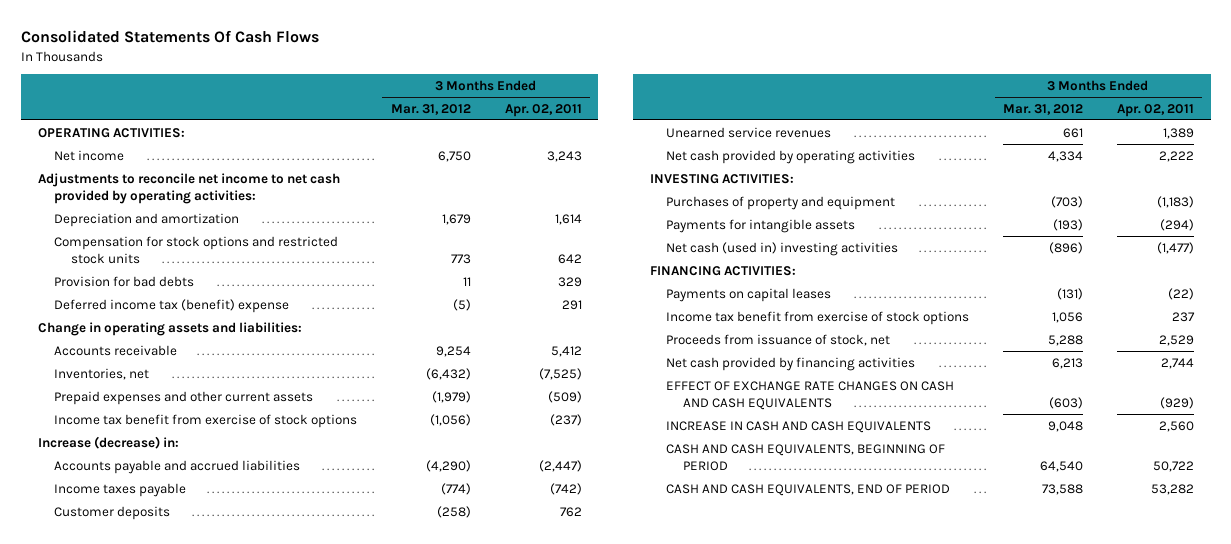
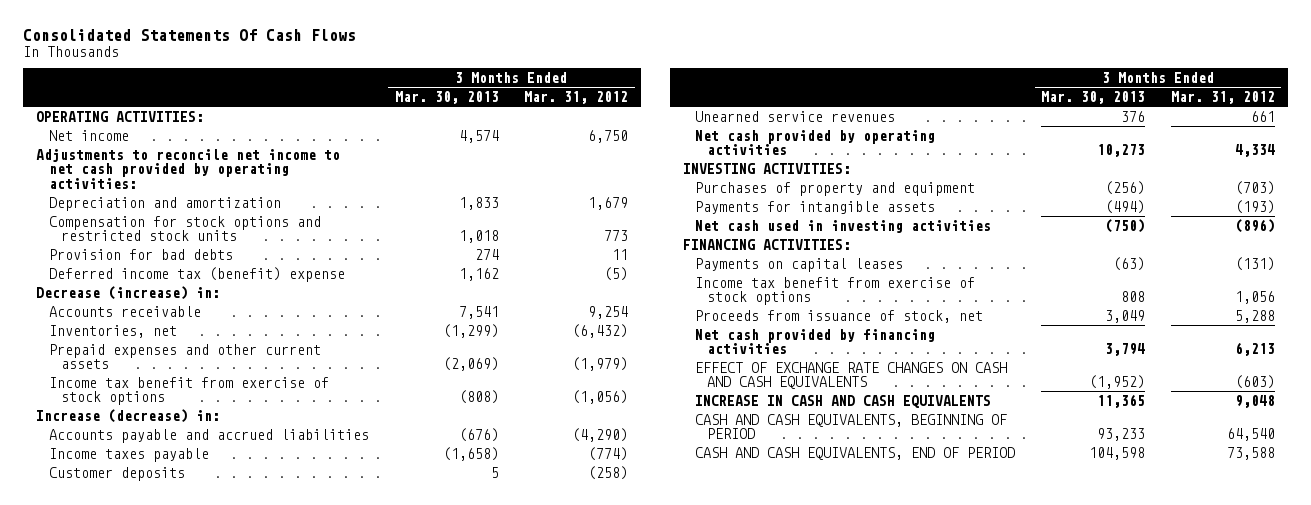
[504,103,582,117] Apr. 02, 2011 -> none
none -> [394,90,499,104] Mar. 30, 2013
[37,321,302,336] Change in operating assets and liabilities: -> none
none -> [36,285,221,300] Decrease (increase) in:
[666,241,899,256] Net cash (used in) investing activities -> [695,219,992,233] Net cash used in investing activities

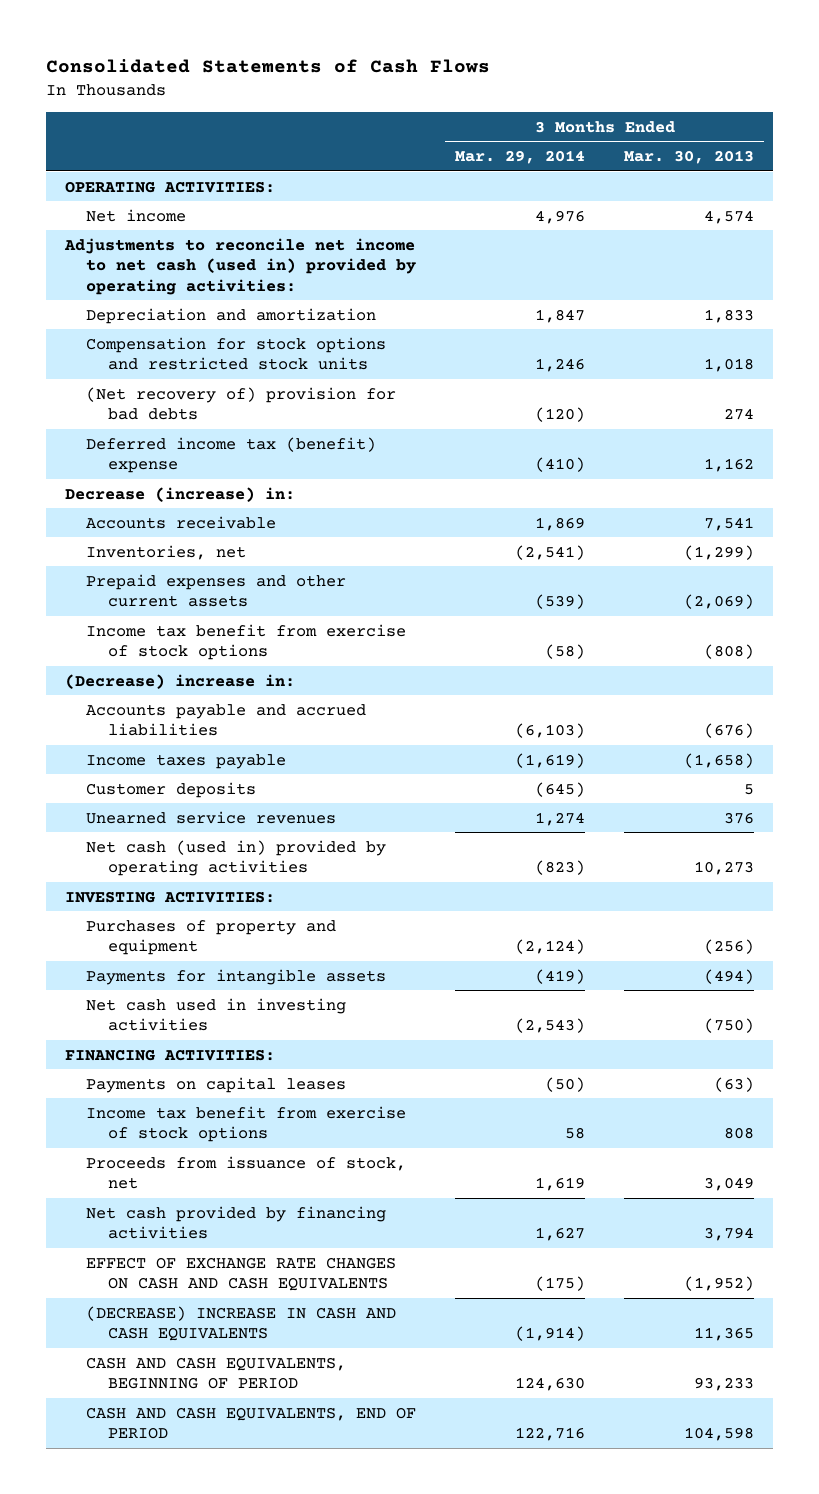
[23,29,357,42] Consolidated Statements Of Cash Flows -> [45,59,490,74] Consolidated Statements of Cash Flows
[524,90,629,104] Mar. 31, 2012 -> none
none -> [455,150,586,165] Mar. 29, 2014
[36,148,341,189] Adjustments to reconcile net income to net cash provided by operating activities: -> [64,237,417,295] Adjustments to reconcile net income to net cash (used in) provided by operating activities:
[48,248,233,260] Provision for bad debts -> [86,386,397,421] (Net recovery of) provision for bad debts
[36,408,221,423] Increase (decrease) in: -> [65,673,296,689] (Decrease) increase in:
[695,129,936,156] Net cash provided by operating activities -> [86,839,387,877] Net cash (used in) provided by operating activities
[695,394,992,408] INCREASE IN CASH AND CASH EQUIVALENTS -> [86,1305,397,1342] (DECREASE) INCREASE IN CASH AND CASH EQUIVALENTS

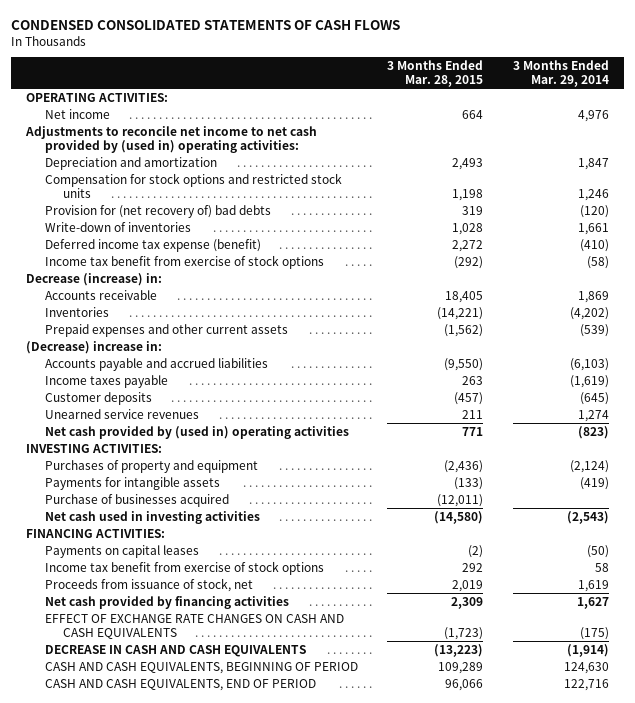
[45,59,490,74] Consolidated Statements of Cash Flows -> [11,19,401,30] CONDENSED CONSOLIDATED STATEMENTS OF CASH FLOWS
[623,150,754,165] Mar. 30, 2013 -> none
none -> [387,60,484,87] 3 Months Ended Mar. 28, 2015
[64,237,417,295] Adjustments to reconcile net income to net cash (used in) provided by operating activities: -> [25,125,318,153] Adjustments to reconcile net income to net cash provided by (used in) operating activities:
[86,386,397,421] (Net recovery of) provision for bad debts -> [44,204,271,218] Provision for (net recovery of) bad debts
none -> [44,221,191,232] Write-down of inventories
[86,436,377,474] Deferred income tax (benefit) expense -> [44,238,261,252] Deferred income tax expense (benefit)
[86,623,407,661] Income tax benefit from exercise of stock options -> [44,254,324,269] Income tax benefit from exercise of stock options
[86,544,247,560] Inventories, net -> [44,306,109,317] Inventories
[515,544,586,560] (2,541) -> [569,306,609,320] (4,202)
[86,839,387,877] Net cash (used in) provided by operating activities -> [44,425,349,439] Net cash provided by (used in) operating activities
none -> [44,493,229,507] Purchase of businesses acquired
[86,1305,397,1342] (DECREASE) INCREASE IN CASH AND CASH EQUIVALENTS -> [44,644,306,657] DECREASE IN CASH AND CASH EQUIVALENTS

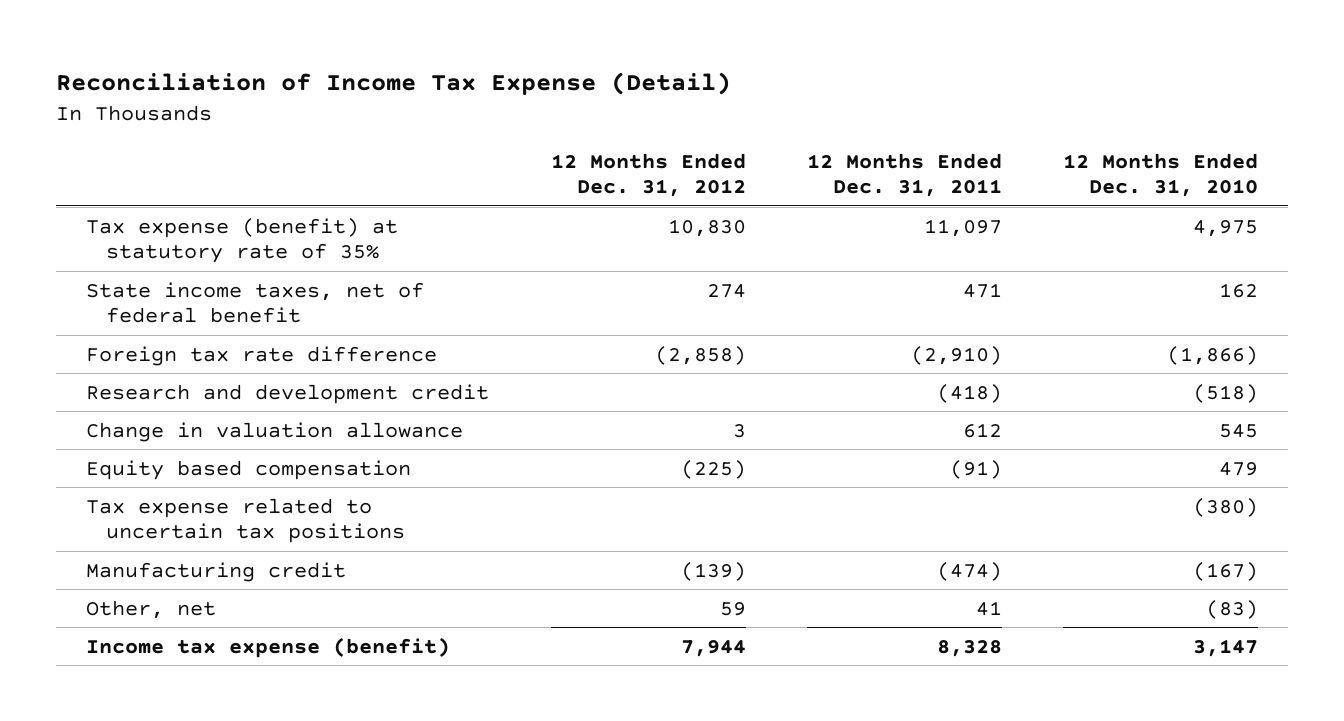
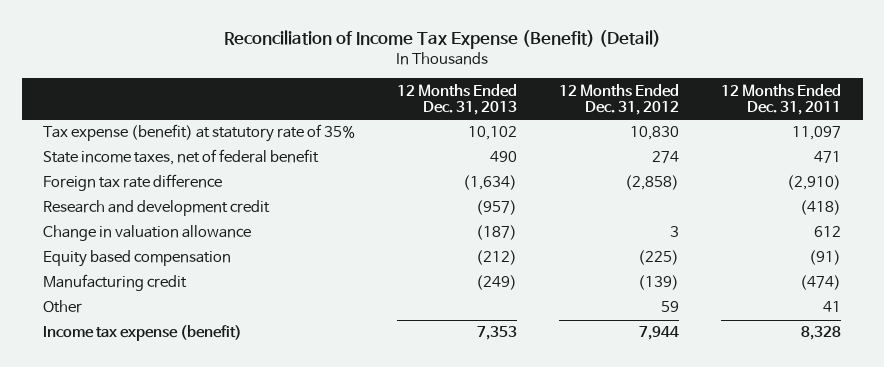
[55,72,731,96] Reconciliation of Income Tax Expense (Detail) -> [224,30,662,50] Reconciliation of Income Tax Expense (Benefit) (Detail)
[1062,152,1258,198] 12 Months Ended Dec. 31, 2010 -> none
none -> [397,83,518,116] 12 Months Ended Dec. 31, 2013
[86,497,405,544] Tax expense related to uncertain tax positions -> none
[86,599,217,619] Other, net -> [42,300,82,314] Other

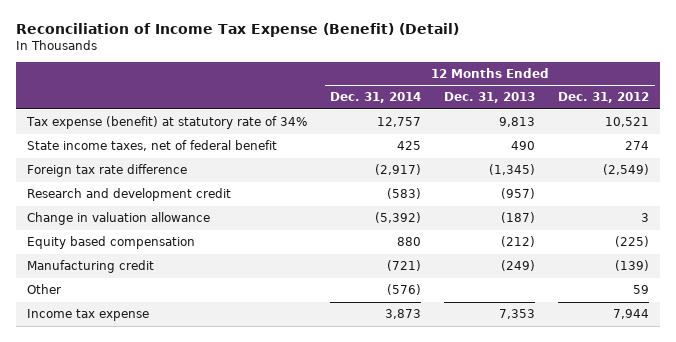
[721,83,842,116] 12 Months Ended Dec. 31, 2011 -> none
none -> [330,92,422,104] Dec. 31, 2014
[42,124,355,143] Tax expense (benefit) at statutory rate of 35% -> [26,116,308,130] Tax expense (benefit) at statutory rate of 34%
[468,126,518,141] 10,102 -> [499,117,536,128] 9,813
[630,126,680,141] 10,830 -> [604,117,649,128] 10,521
[463,175,518,191] (1,634) -> [489,164,536,176] (1,345)
[625,175,680,191] (2,858) -> [602,164,649,176] (2,549)
[42,325,242,342] Income tax expense (benefit) -> [27,309,150,322] Income tax expense

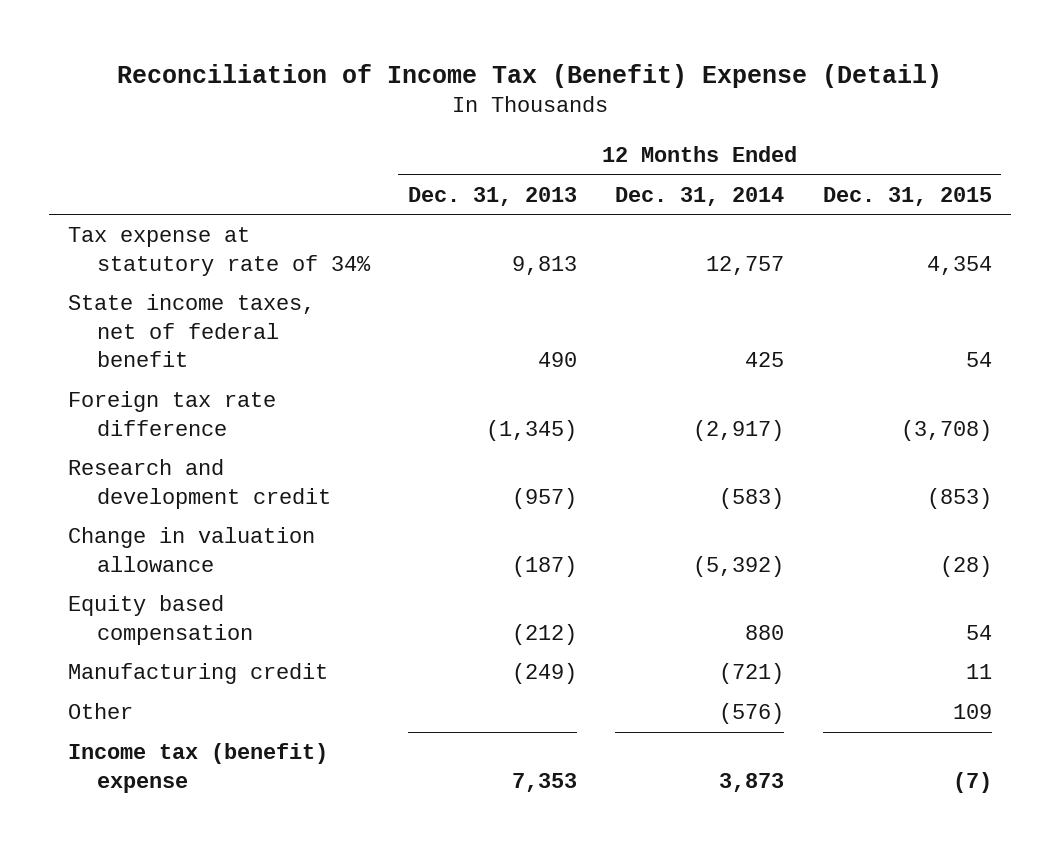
[16,23,460,38] Reconciliation of Income Tax Expense (Benefit) (Detail) -> [116,63,942,88] Reconciliation of Income Tax (Benefit) Expense (Detail)
[557,92,649,104] Dec. 31, 2012 -> none
none -> [822,186,992,206] Dec. 31, 2015
[26,116,308,130] Tax expense (benefit) at statutory rate of 34% -> [67,227,371,276] Tax expense at statutory rate of 34%
[27,309,150,322] Income tax expense -> [67,743,328,793] Income tax (benefit) expense

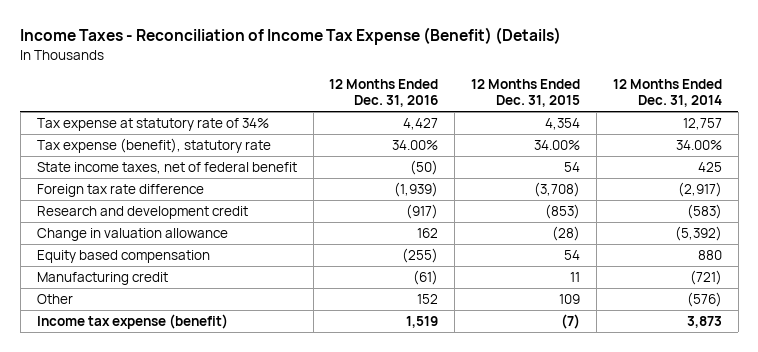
[116,63,942,88] Reconciliation of Income Tax (Benefit) Expense (Detail) -> [20,27,562,46] Income Taxes - Reconciliation of Income Tax Expense (Benefit) (Details)
[408,186,578,206] Dec. 31, 2013 -> none
none -> [329,79,439,108] 12 Months Ended Dec. 31, 2016
none -> [36,137,271,153] Tax expense (benefit), statutory rate
[67,743,328,793] Income tax (benefit) expense -> [36,313,228,329] Income tax expense (benefit)

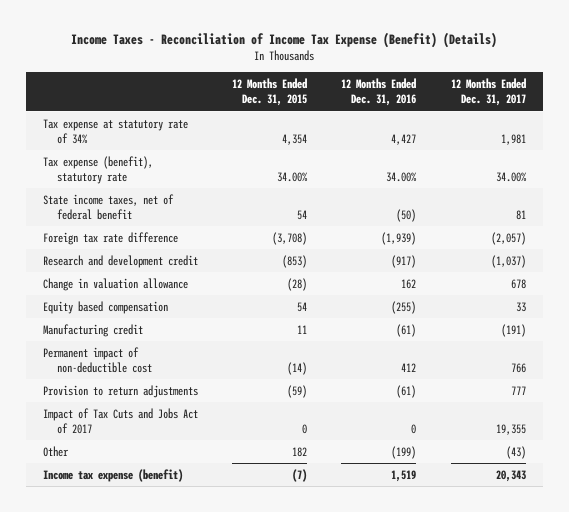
[612,79,722,108] 12 Months Ended Dec. 31, 2014 -> none
none -> [450,78,526,107] 12 Months Ended Dec. 31, 2017
none -> [42,346,152,373] Permanent impact of non-deductible cost
none -> [42,384,198,398] Provision to return adjustments
none -> [42,407,198,434] Impact of Tax Cuts and Jobs Act of 2017
[417,293,439,304] 152 -> [391,445,417,459] (199)
[559,293,581,304] 109 -> [292,446,308,457] 182

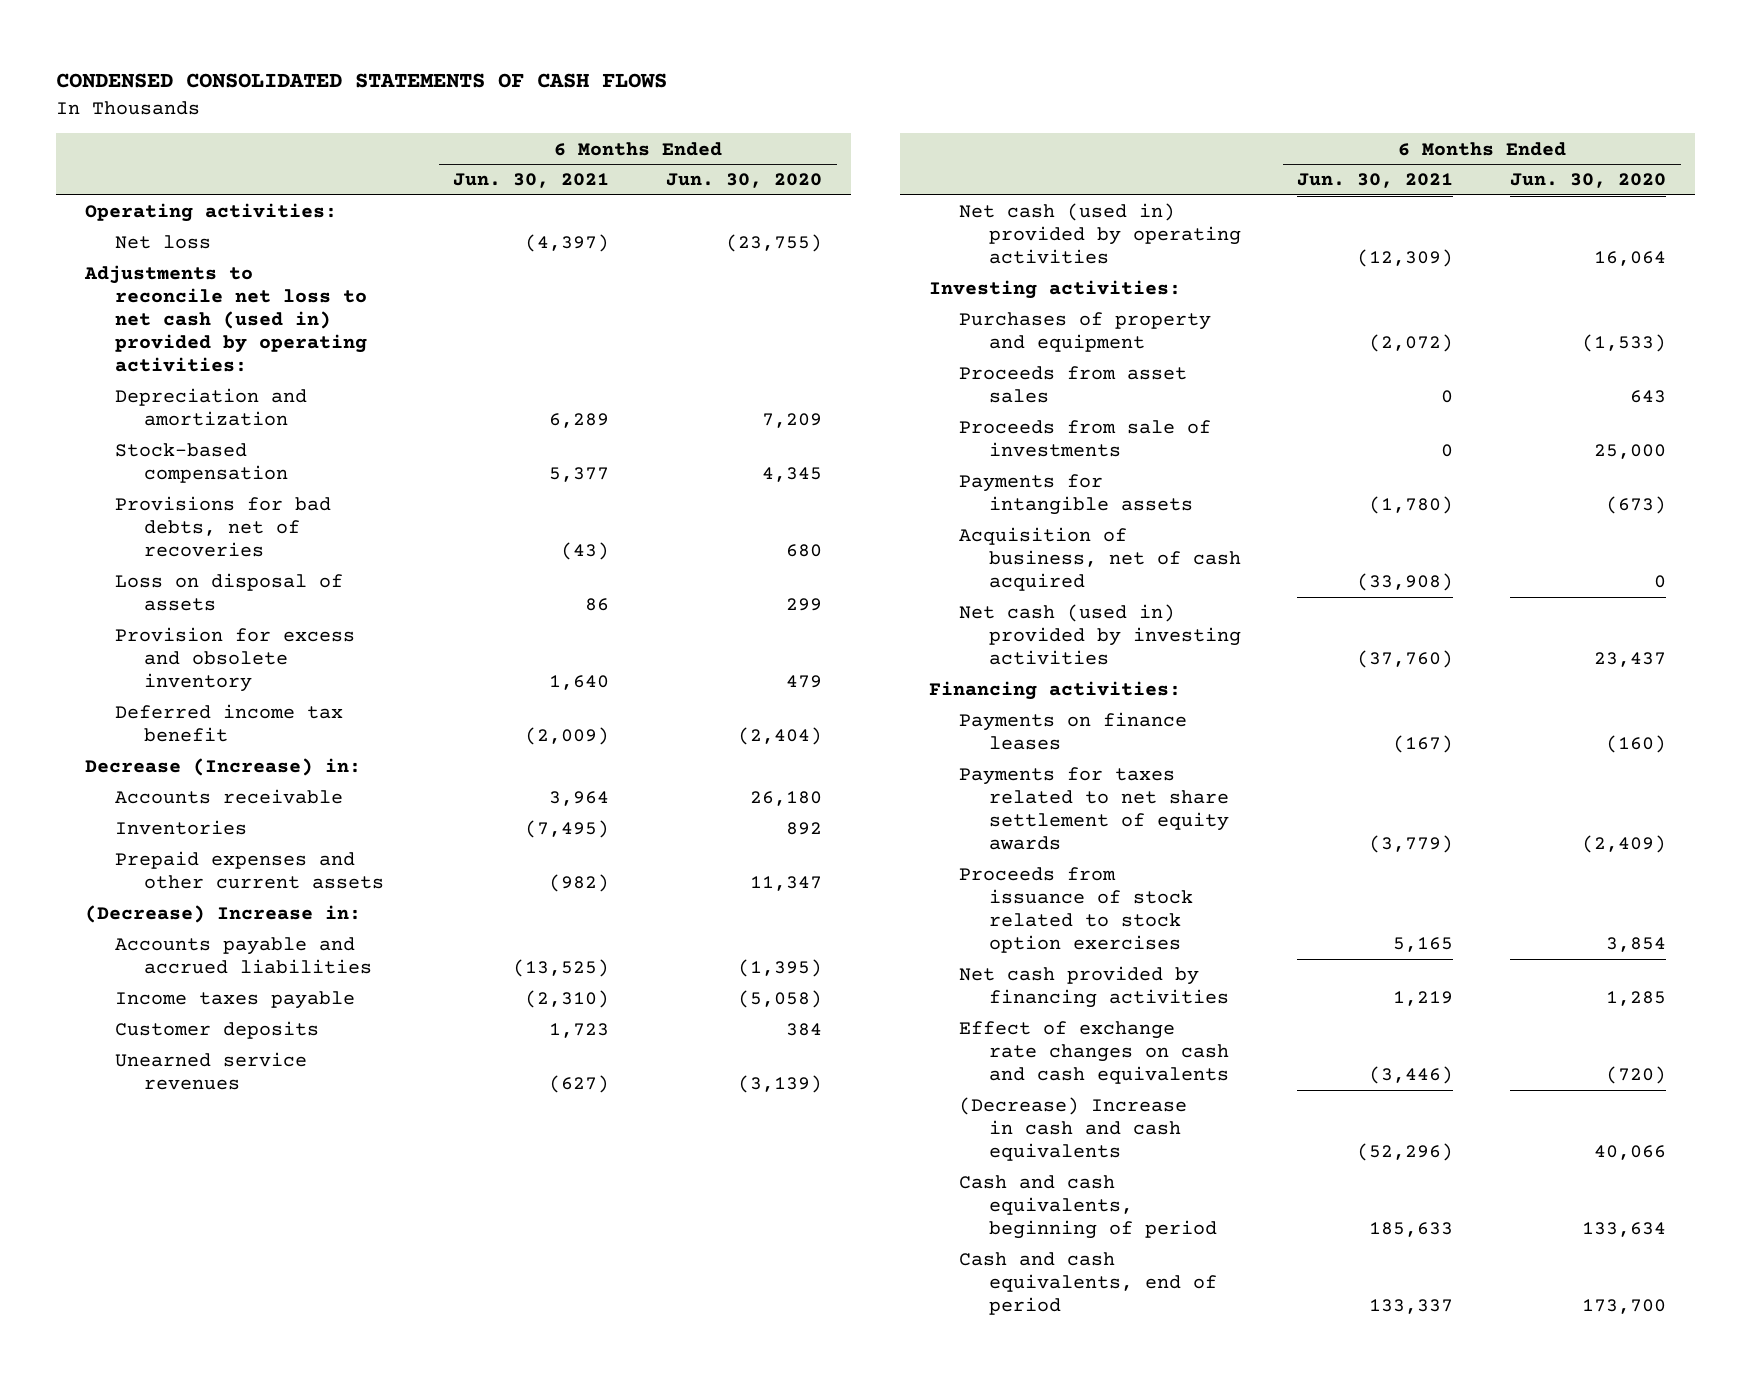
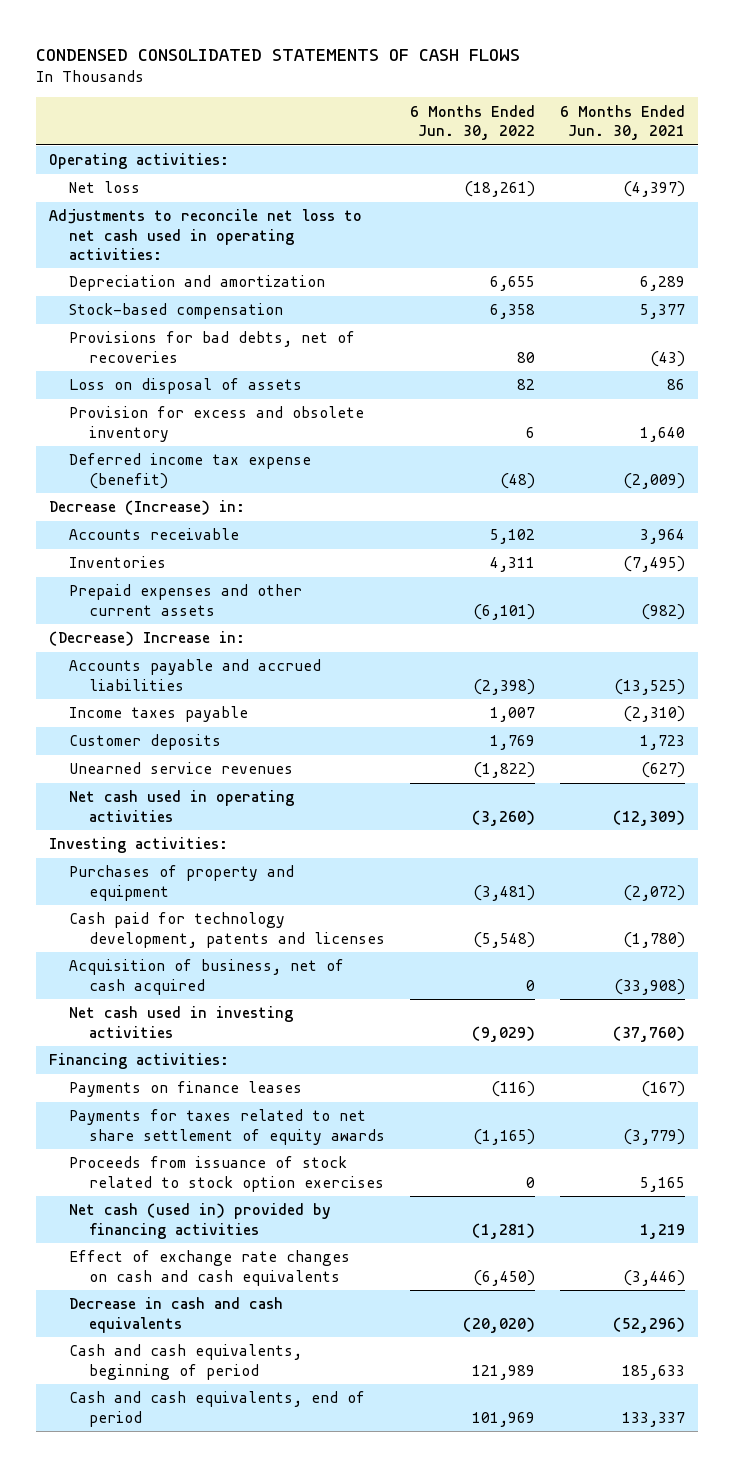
[666,173,823,189] Jun. 30, 2020 -> none
none -> [410,104,536,140] 6 Months Ended Jun. 30, 2022
[83,265,367,373] Adjustments to reconcile net loss to net cash (used in) provided by operating activities: -> [49,209,363,260] Adjustments to reconcile net loss to net cash used in operating activities:
[114,704,343,743] Deferred income tax benefit -> [68,453,311,489] Deferred income tax expense (benefit)
[958,203,1241,265] Net cash (used in) provided by operating activities -> [68,790,294,822] Net cash used in operating activities
[958,366,1187,404] Proceeds from asset sales -> none
[958,420,1211,458] Proceeds from sale of investments -> none
[958,474,1193,516] Payments for intangible assets -> [68,912,385,948] Cash paid for technology development, patents and licenses
[958,604,1241,666] Net cash (used in) provided by investing activities -> [68,1006,293,1038] Net cash used in investing activities
[958,966,1229,1009] Net cash provided by financing activities -> [68,1203,331,1239] Net cash (used in) provided by financing activities
[958,1097,1187,1162] (Decrease) Increase in cash and cash equivalents -> [68,1297,283,1333] Decrease in cash and cash equivalents

